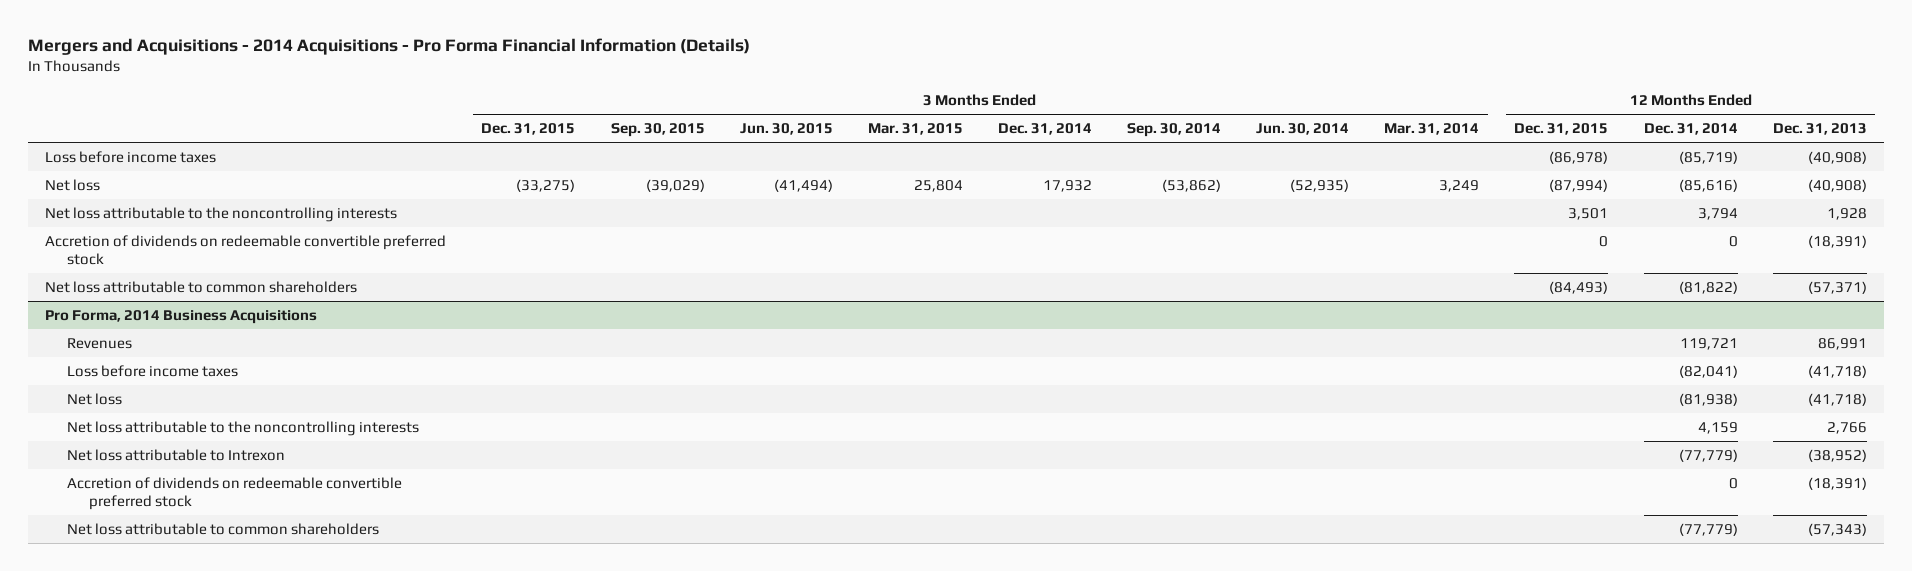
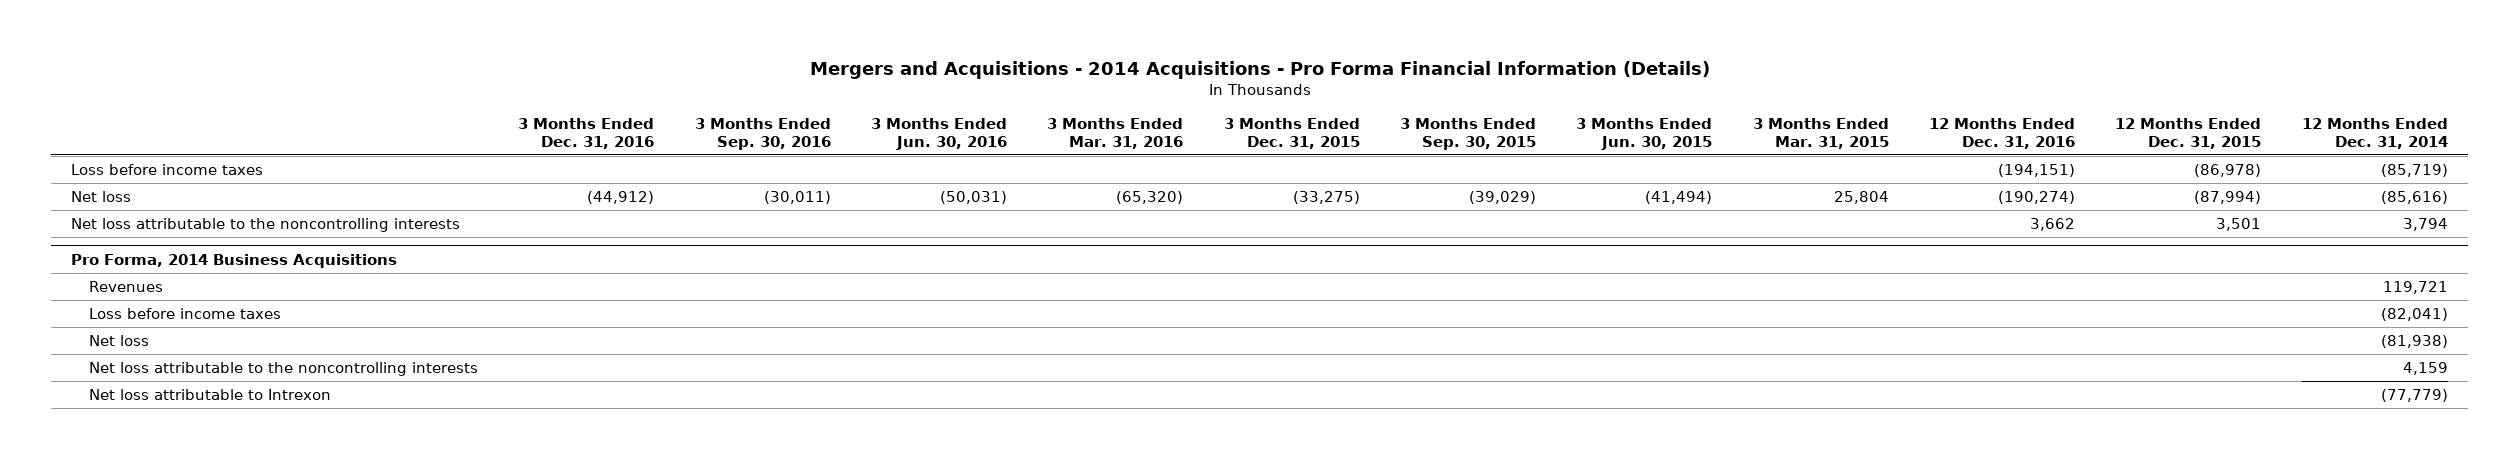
[997,123,1092,136] Dec. 31, 2014 -> none
[1127,123,1222,138] Sep. 30, 2014 -> none
[1256,123,1350,136] Jun. 30, 2014 -> none
[1384,123,1480,136] Mar. 31, 2014 -> none
[1772,123,1867,136] Dec. 31, 2013 -> none
none -> [518,117,655,149] 3 Months Ended Dec. 31, 2016
none -> [694,117,831,150] 3 Months Ended Sep. 30, 2016
none -> [871,117,1008,150] 3 Months Ended Jun. 30, 2016
none -> [1047,117,1184,149] 3 Months Ended Mar. 31, 2016
none -> [1929,117,2076,149] 12 Months Ended Dec. 31, 2016
[45,234,447,265] Accretion of dividends on redeemable convertible preferred stock -> none
[45,280,358,293] Net loss attributable to common shareholders -> none
[67,476,403,510] Accretion of dividends on redeemable convertible preferred stock -> none
[67,522,380,535] Net loss attributable to common shareholders -> none

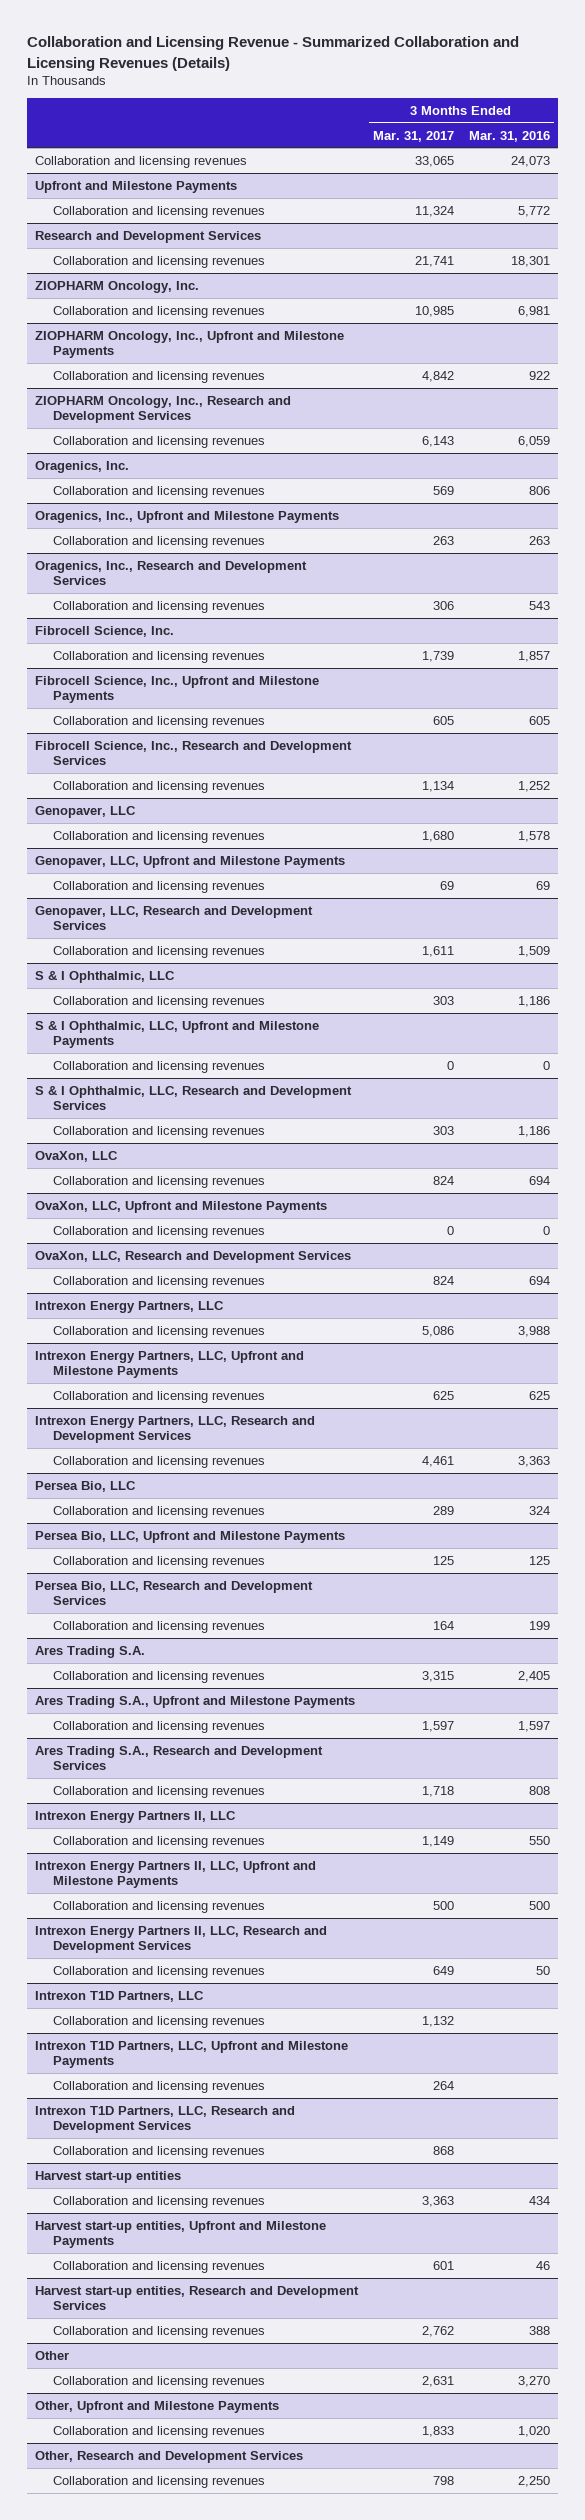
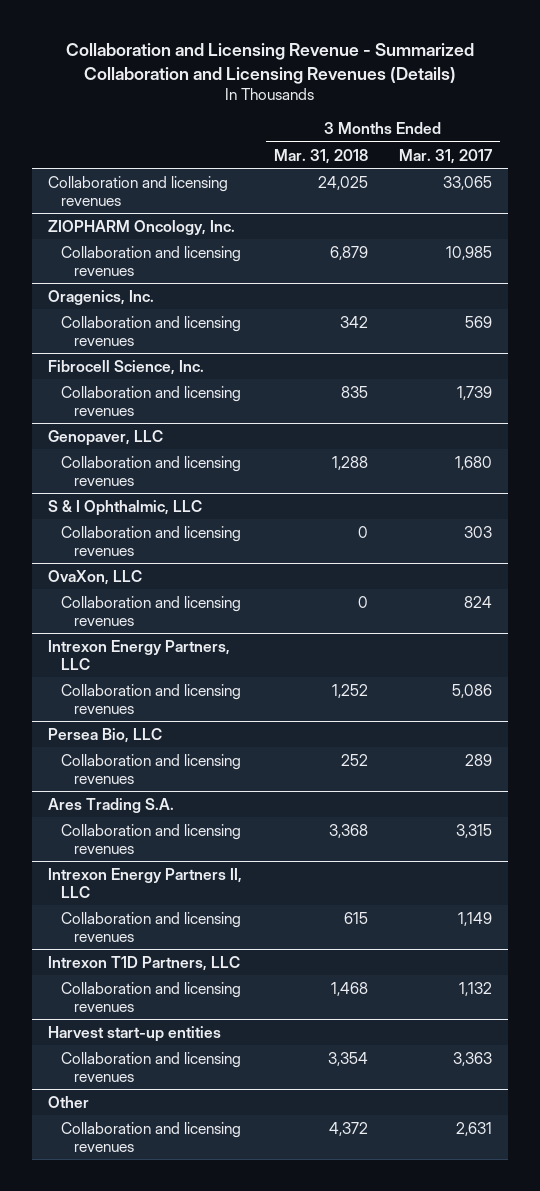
[469,130,551,142] Mar. 31, 2016 -> none
none -> [273,148,368,164] Mar. 31, 2018
[34,180,237,193] Upfront and Milestone Payments -> none
[53,205,266,218] Collaboration and licensing revenues -> none
[34,230,261,243] Research and Development Services -> none
[53,255,266,268] Collaboration and licensing revenues -> none
[34,330,344,359] ZIOPHARM Oncology, Inc., Upfront and Milestone Payments -> none
[53,370,266,383] Collaboration and licensing revenues -> none
[34,395,291,424] ZIOPHARM Oncology, Inc., Research and Development Services -> none
[53,435,266,448] Collaboration and licensing revenues -> none
[34,510,339,523] Oragenics, Inc., Upfront and Milestone Payments -> none
[53,535,266,548] Collaboration and licensing revenues -> none
[34,560,307,586] Oragenics, Inc., Research and Development Services -> none
[53,600,266,613] Collaboration and licensing revenues -> none
[34,675,319,704] Fibrocell Science, Inc., Upfront and Milestone Payments -> none
[53,715,266,728] Collaboration and licensing revenues -> none
[34,740,352,766] Fibrocell Science, Inc., Research and Development Services -> none
[53,780,266,793] Collaboration and licensing revenues -> none
[34,855,345,868] Genopaver, LLC, Upfront and Milestone Payments -> none
[53,880,266,893] Collaboration and licensing revenues -> none
[34,905,313,931] Genopaver, LLC, Research and Development Services -> none
[53,945,266,958] Collaboration and licensing revenues -> none
[34,1020,319,1049] S & I Ophthalmic, LLC, Upfront and Milestone Payments -> none
[53,1060,266,1073] Collaboration and licensing revenues -> none
[34,1085,352,1111] S & I Ophthalmic, LLC, Research and Development Services -> none
[53,1125,266,1138] Collaboration and licensing revenues -> none
[34,1200,327,1213] OvaXon, LLC, Upfront and Milestone Payments -> none
[53,1225,266,1238] Collaboration and licensing revenues -> none
[34,1250,351,1263] OvaXon, LLC, Research and Development Services -> none
[53,1275,266,1288] Collaboration and licensing revenues -> none
[34,1350,304,1379] Intrexon Energy Partners, LLC, Upfront and Milestone Payments -> none
[53,1390,266,1403] Collaboration and licensing revenues -> none
[34,1415,315,1444] Intrexon Energy Partners, LLC, Research and Development Services -> none
[53,1455,266,1468] Collaboration and licensing revenues -> none
[34,1530,345,1543] Persea Bio, LLC, Upfront and Milestone Payments -> none
[53,1555,266,1568] Collaboration and licensing revenues -> none
[34,1580,313,1606] Persea Bio, LLC, Research and Development Services -> none
[53,1620,266,1633] Collaboration and licensing revenues -> none
[34,1695,355,1708] Ares Trading S.A., Upfront and Milestone Payments -> none
[53,1720,266,1733] Collaboration and licensing revenues -> none
[34,1745,323,1771] Ares Trading S.A., Research and Development Services -> none
[53,1785,266,1798] Collaboration and licensing revenues -> none
[34,1860,316,1889] Intrexon Energy Partners II, LLC, Upfront and Milestone Payments -> none
[53,1900,266,1913] Collaboration and licensing revenues -> none
[34,1925,327,1954] Intrexon Energy Partners II, LLC, Research and Development Services -> none
[53,1965,266,1978] Collaboration and licensing revenues -> none
[34,2040,348,2069] Intrexon T1D Partners, LLC, Upfront and Milestone Payments -> none
[53,2080,266,2093] Collaboration and licensing revenues -> none
[34,2105,295,2134] Intrexon T1D Partners, LLC, Research and Development Services -> none
[53,2145,266,2158] Collaboration and licensing revenues -> none
[34,2220,326,2249] Harvest start-up entities, Upfront and Milestone Payments -> none
[53,2260,266,2273] Collaboration and licensing revenues -> none
[34,2285,359,2311] Harvest start-up entities, Research and Development Services -> none
[53,2325,266,2338] Collaboration and licensing revenues -> none
[34,2400,279,2413] Other, Upfront and Milestone Payments -> none
[53,2425,266,2438] Collaboration and licensing revenues -> none
[34,2450,303,2463] Other, Research and Development Services -> none
[53,2475,266,2488] Collaboration and licensing revenues -> none

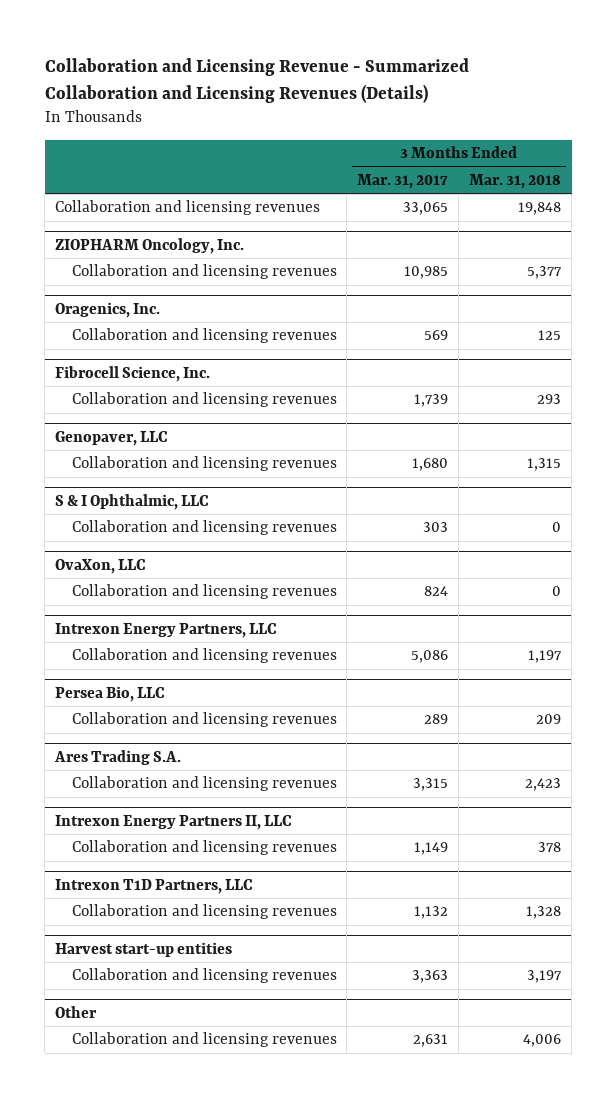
[317,175,368,190] 24,025 -> [518,202,562,216] 19,848
[329,245,368,260] 6,879 -> [527,266,563,280] 5,377
[339,315,368,328] 342 -> [538,330,562,341] 125
[340,385,368,398] 835 -> [537,394,562,405] 293
[331,455,368,470] 1,288 -> [527,458,562,472] 1,315
[331,683,368,698] 1,252 -> [528,650,563,664] 1,197
[340,753,368,766] 252 -> [536,714,562,725] 209
[328,823,368,838] 3,368 -> [525,778,562,792] 2,423
[343,911,368,924] 615 -> [538,842,562,853] 378
[330,981,368,996] 1,468 -> [526,906,562,920] 1,328
[327,1051,368,1066] 3,354 -> [527,970,563,984] 3,197
[328,1121,368,1136] 4,372 -> [523,1034,562,1048] 4,006

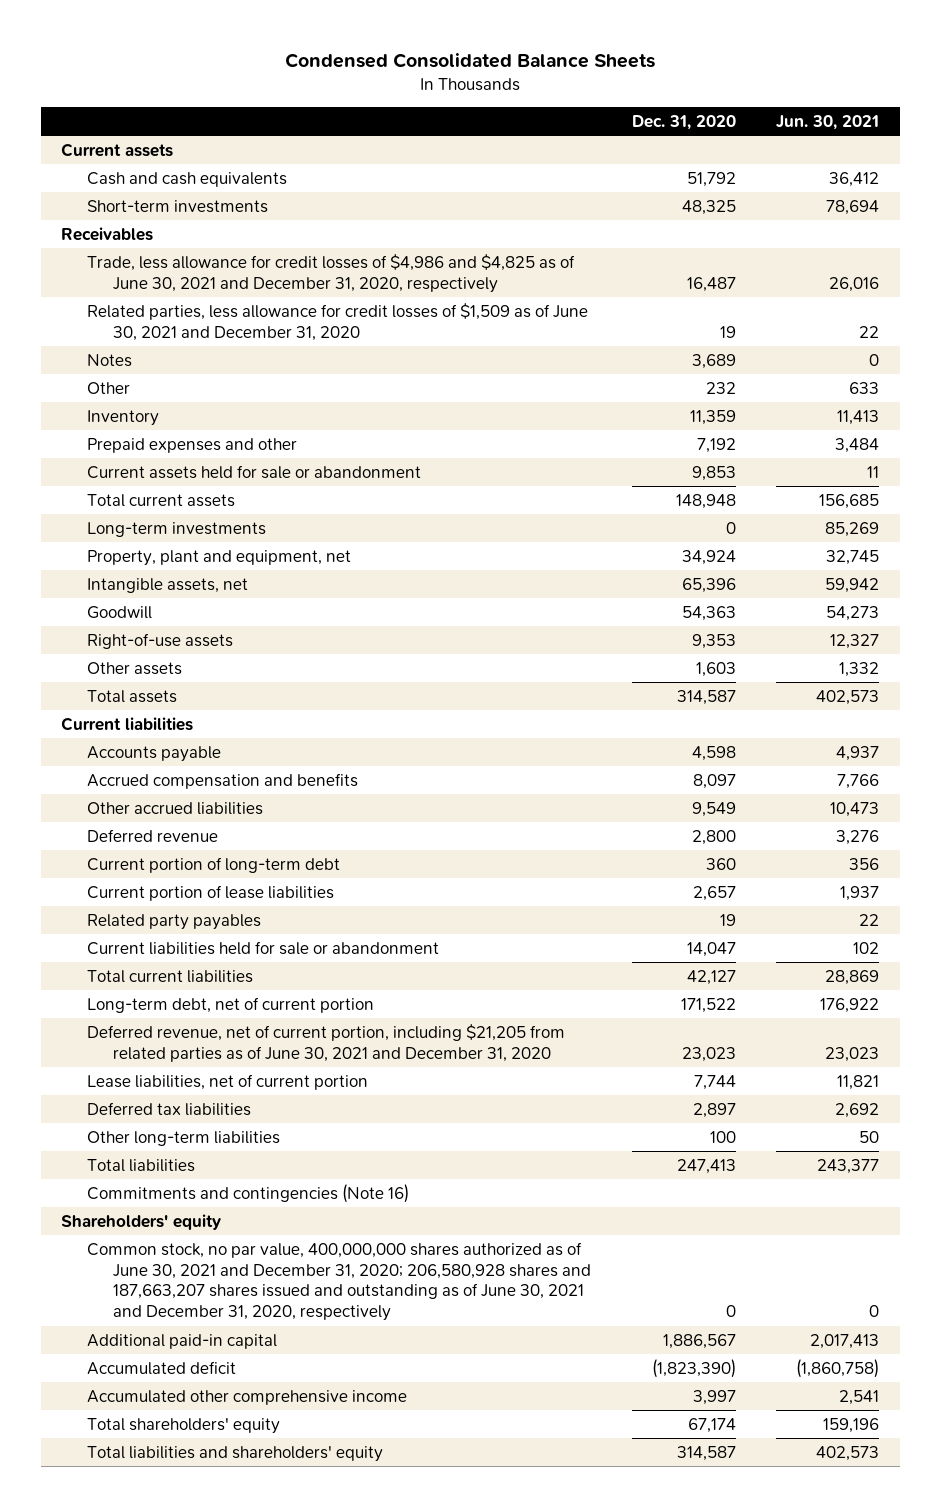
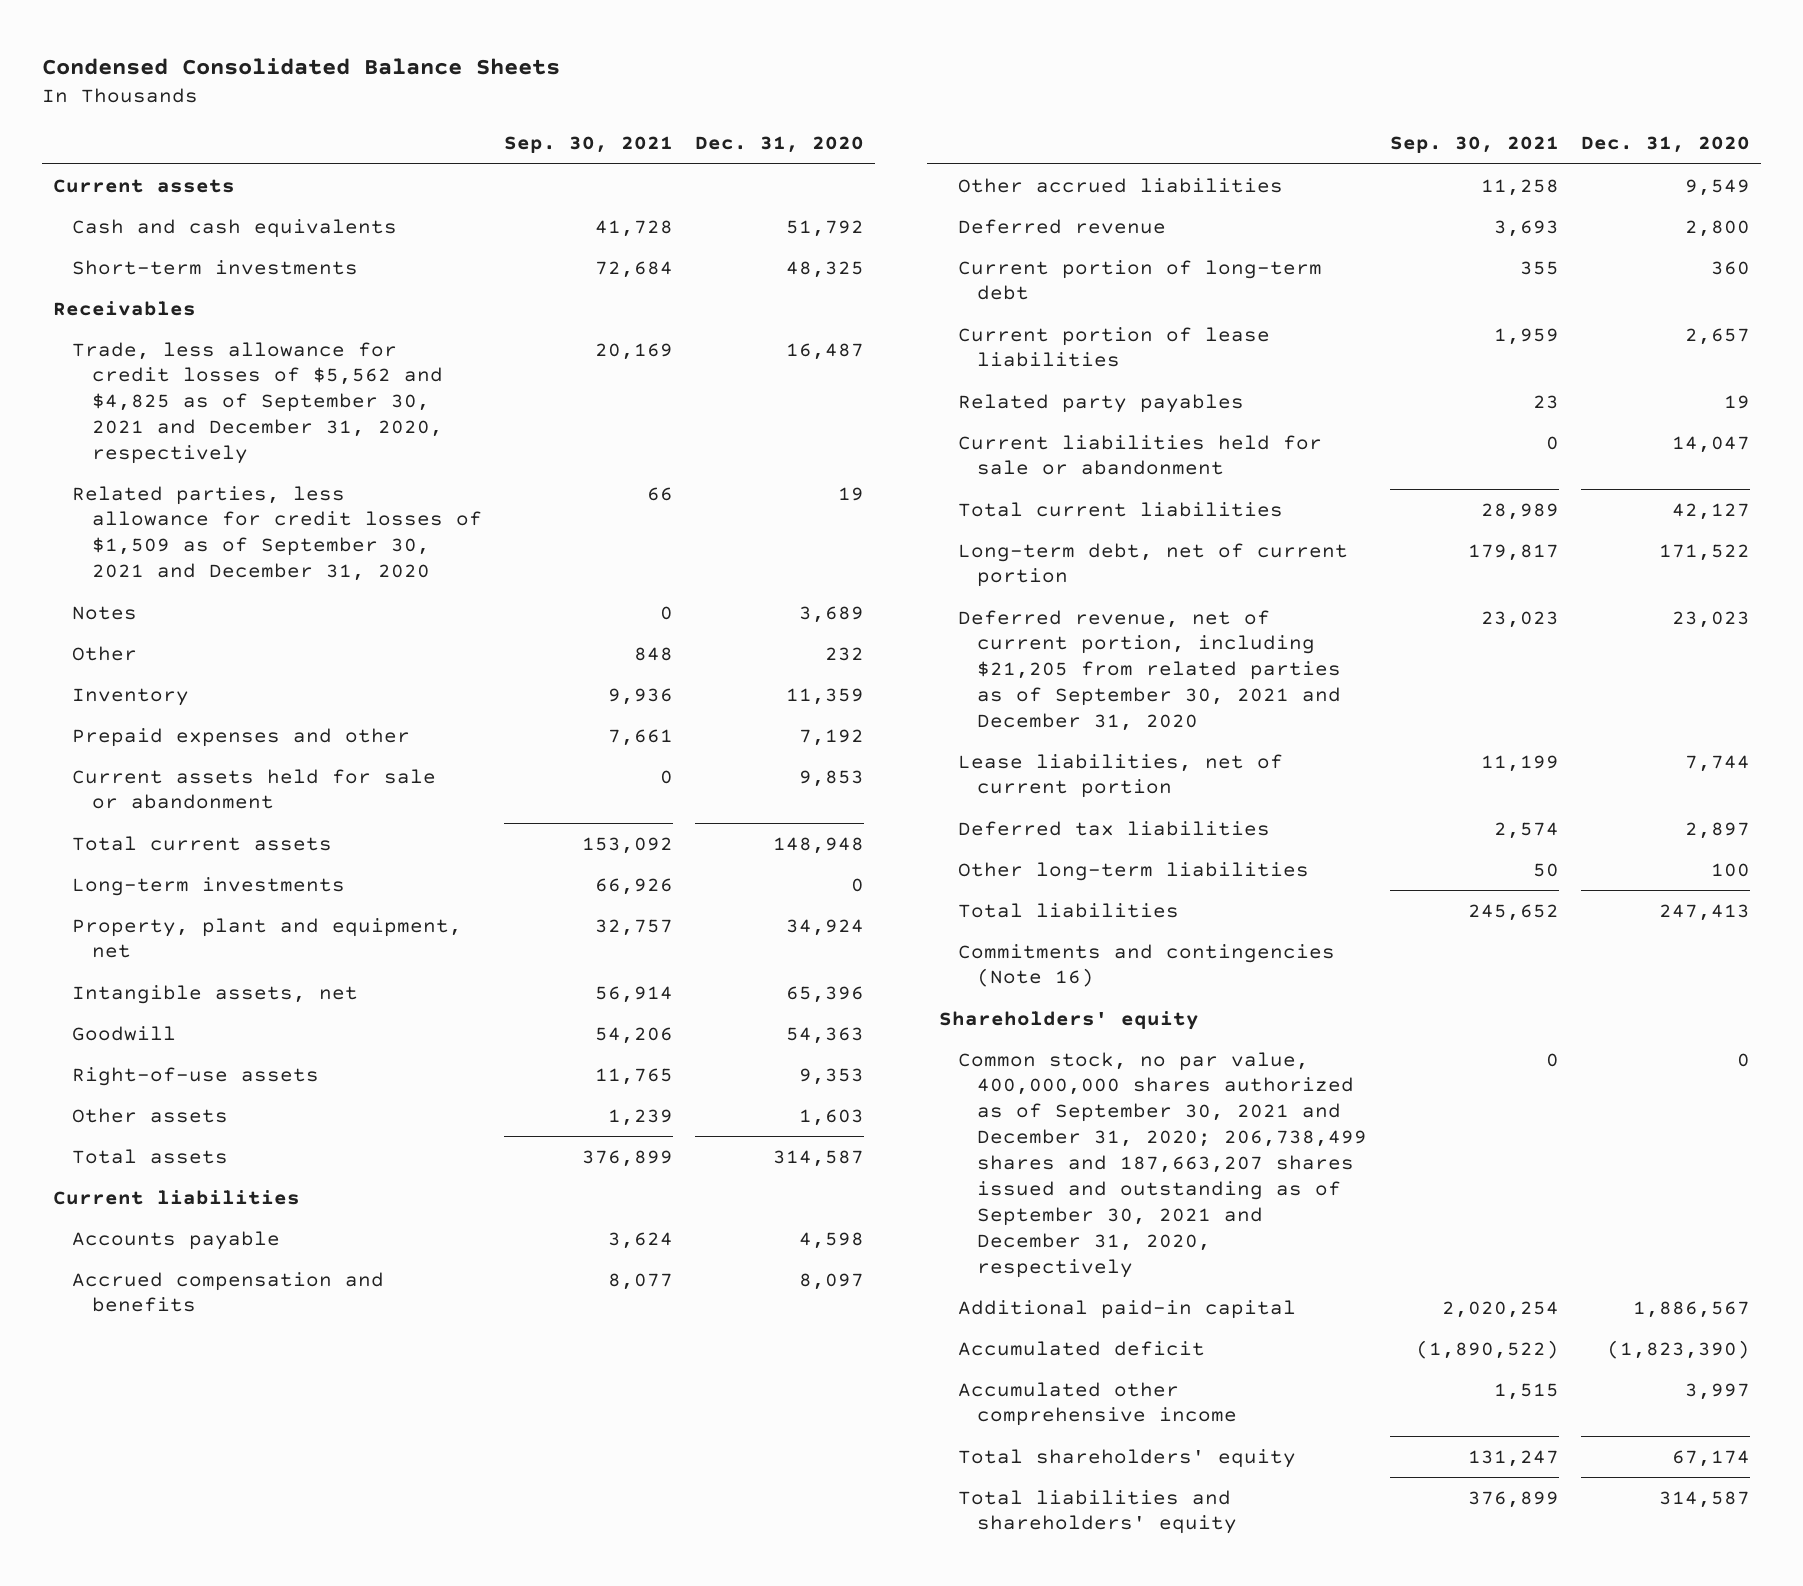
[776,114,880,130] Jun. 30, 2021 -> none
none -> [503,136,673,154] Sep. 30, 2021
[87,253,576,293] Trade, less allowance for credit losses of $4,986 and $4,825 as of June 30, 2021 and December 31, 2020, respectively -> [72,341,443,465] Trade, less allowance for credit losses of $5,562 and $4,825 as of September 30, 2021 and December 31, 2020, respectively
[87,302,589,341] Related parties, less allowance for credit losses of $1,509 as of June 30, 2021 and December 31, 2020 -> [72,485,482,582] Related parties, less allowance for credit losses of $1,509 as of September 30, 2021 and December 31, 2020
[87,1023,566,1062] Deferred revenue, net of current portion, including $21,205 from related parties as of June 30, 2021 and December 31, 2020 -> [958,609,1342,732] Deferred revenue, net of current portion, including $21,205 from related parties as of September 30, 2021 and December 31, 2020
[87,1241,591,1322] Common stock, no par value, 400,000,000 shares authorized as of June 30, 2021 and December 31, 2020; 206,580,928 shares and 187,663,207 shares issued and outstanding as of June 30, 2021 and December 31, 2020, respectively -> [958,1051,1368,1278] Common stock, no par value, 400,000,000 shares authorized as of September 30, 2021 and December 31, 2020; 206,738,499 shares and 187,663,207 shares issued and outstanding as of September 30, 2021 and December 31, 2020, respectively

